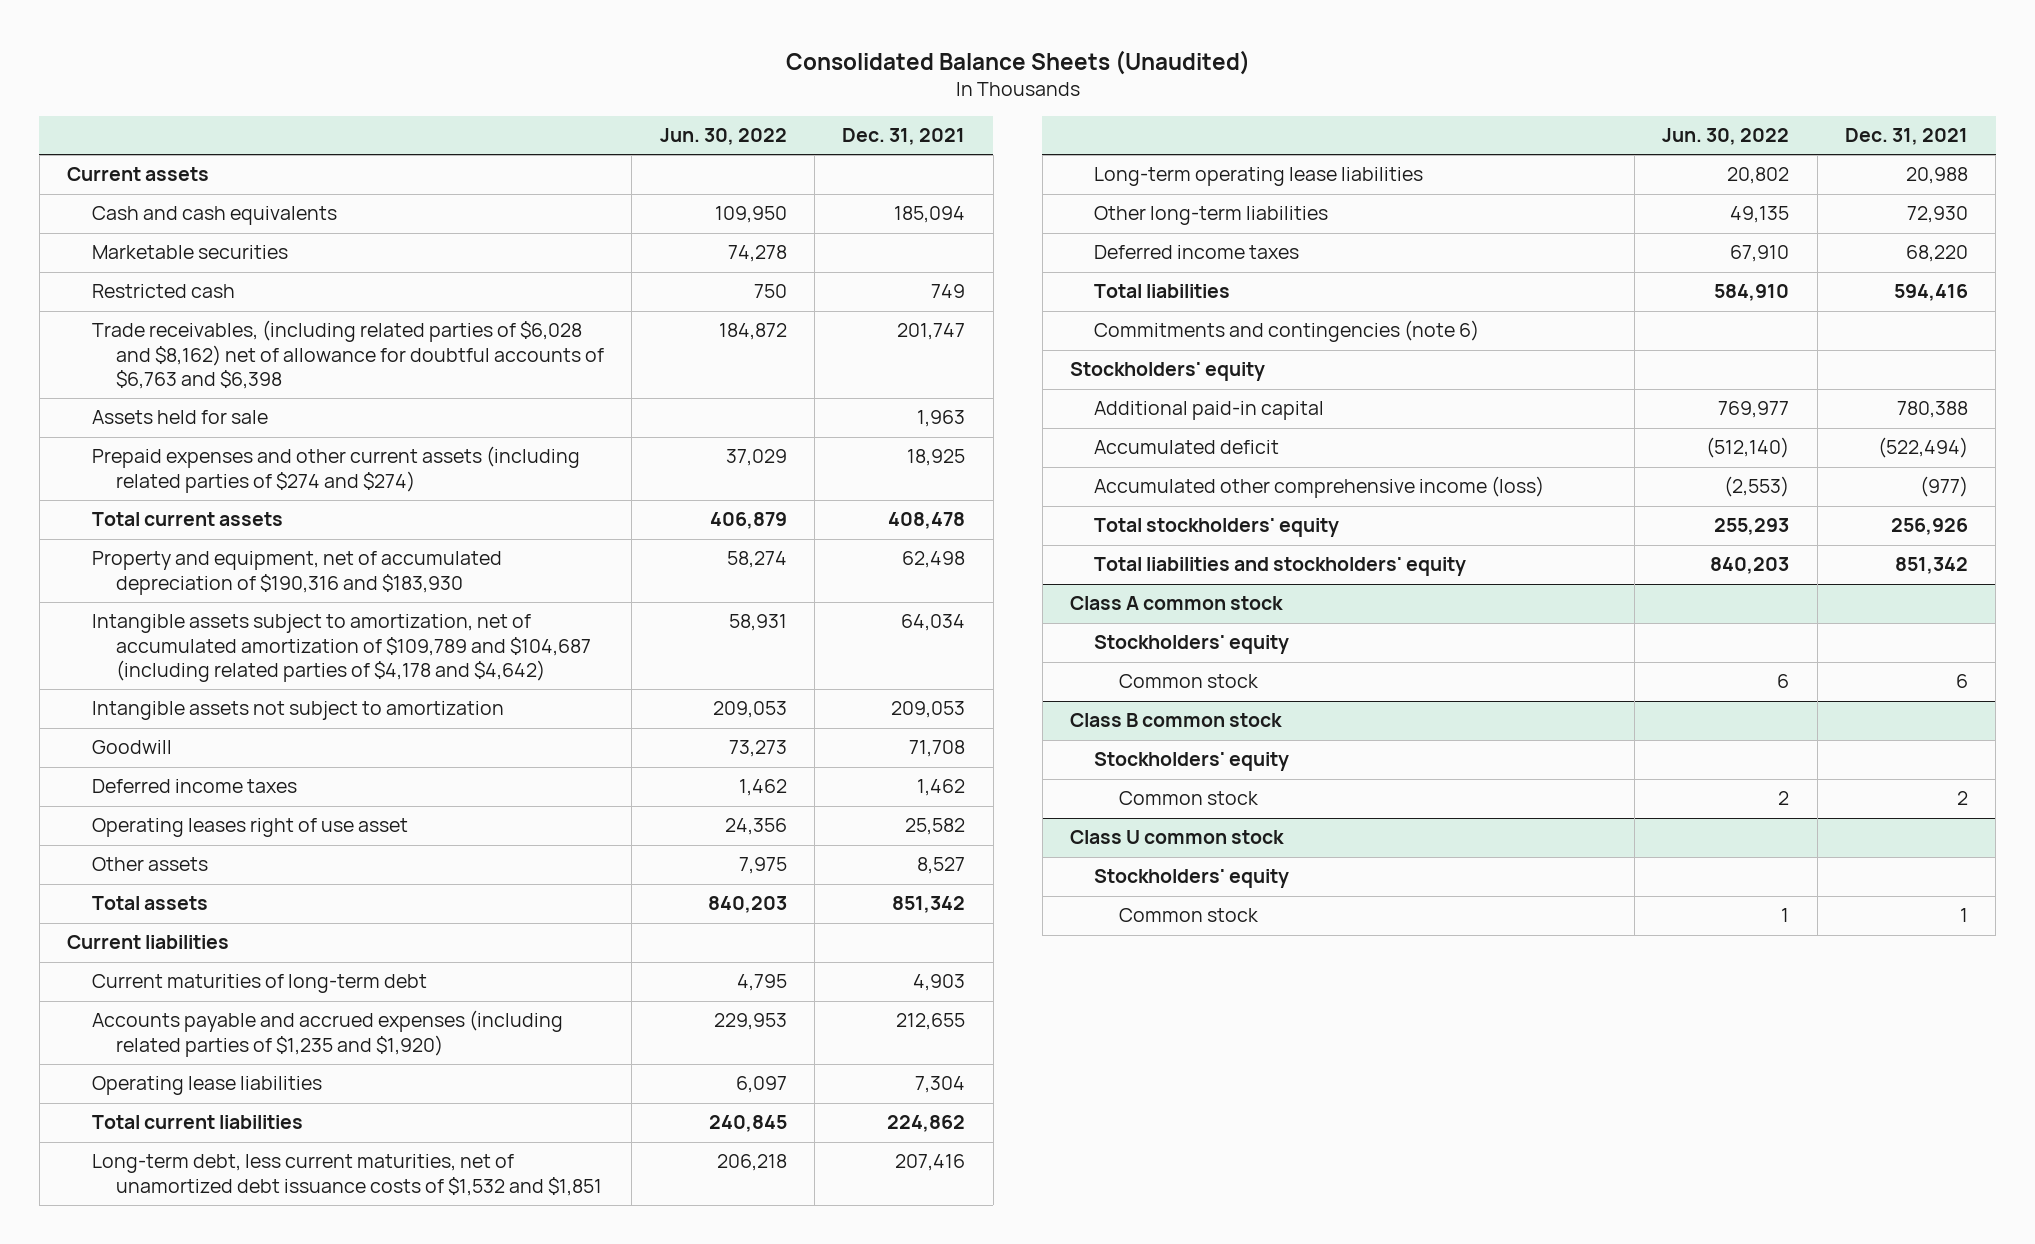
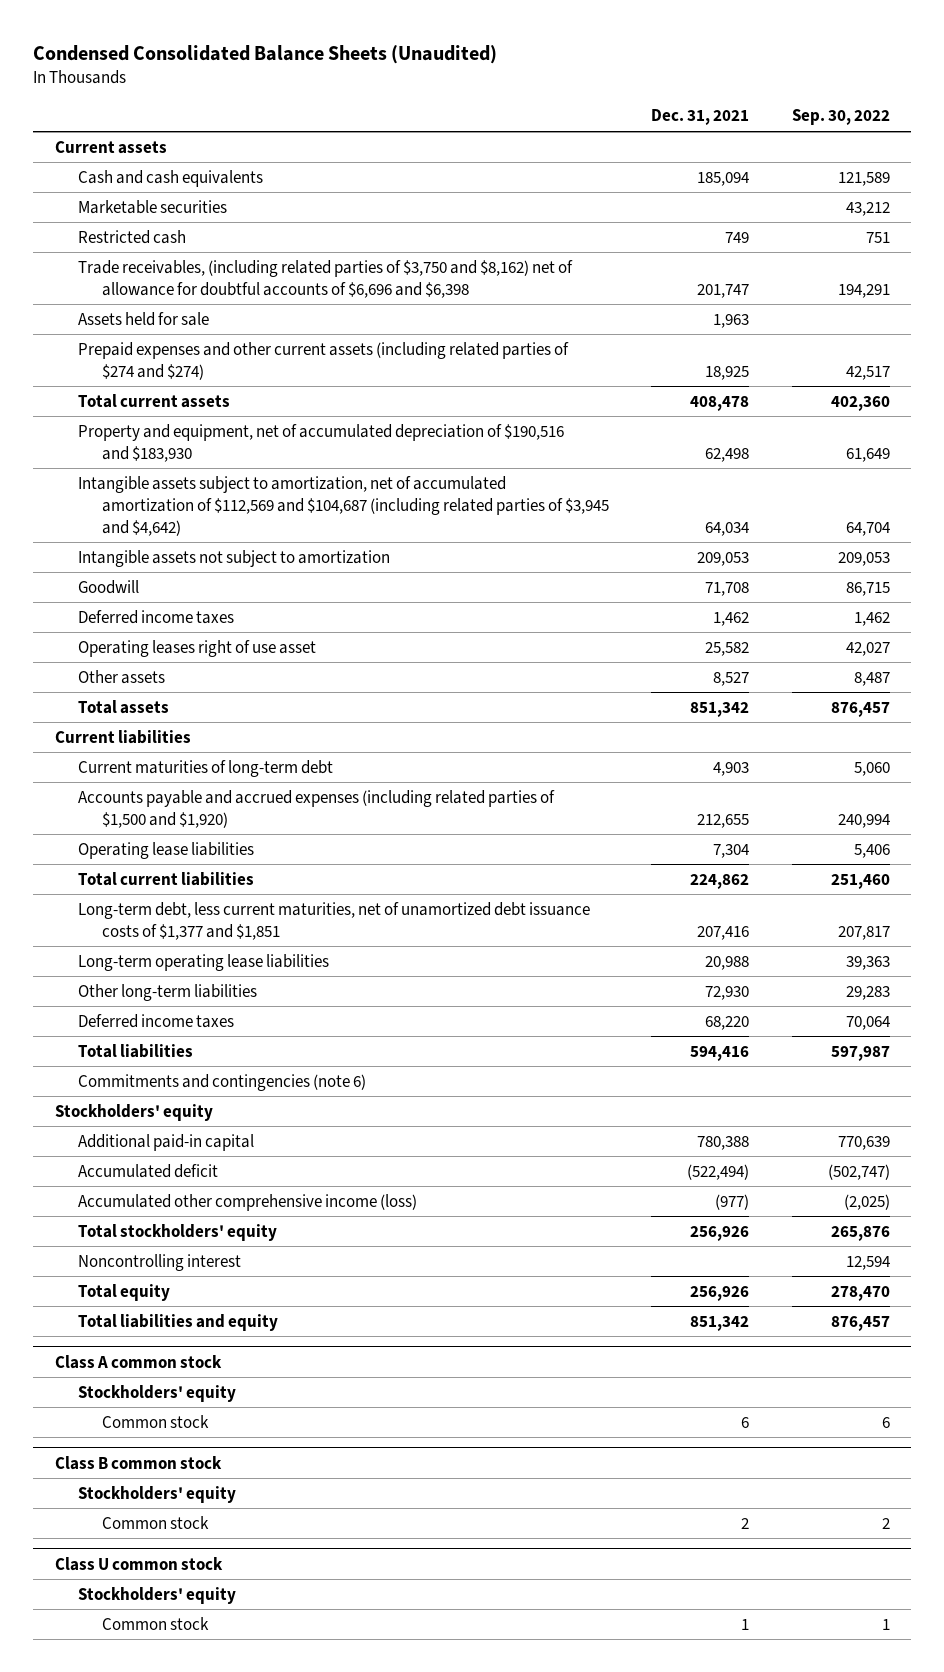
[785,49,1250,75] Consolidated Balance Sheets (Unaudited) -> [33,45,498,65] Condensed Consolidated Balance Sheets (Unaudited)
[659,128,787,146] Jun. 30, 2022 -> none
none -> [791,109,890,126] Sep. 30, 2022
[91,320,605,389] Trade receivables, (including related parties of $6,028 and $8,162) net of allowance for doubtful accounts of $6,763 and $6,398 -> [78,259,574,298] Trade receivables, (including related parties of $3,750 and $8,162) net of allowance for doubtful accounts of $6,696 and $6,398
[91,551,502,595] Property and equipment, net of accumulated depreciation of $190,316 and $183,930 -> [78,423,565,462] Property and equipment, net of accumulated depreciation of $190,516 and $183,930
[91,614,592,682] Intangible assets subject to amortization, net of accumulated amortization of $109,789 and $104,687 (including related parties of $4,178 and $4,642) -> [78,475,609,536] Intangible assets subject to amortization, net of accumulated amortization of $112,569 and $104,687 (including related parties of $3,945 and $4,642)
[91,1010,563,1057] Accounts payable and accrued expenses (including related parties of $1,235 and $1,920) -> [78,789,556,828] Accounts payable and accrued expenses (including related parties of $1,500 and $1,920)
[91,1154,603,1196] Long-term debt, less current maturities, net of unamortized debt issuance costs of $1,532 and $1,851 -> [78,901,591,940] Long-term debt, less current maturities, net of unamortized debt issuance costs of $1,377 and $1,851
none -> [78,1253,242,1271] Noncontrolling interest
none -> [78,1283,171,1301] Total equity
[1094,557,1467,577] Total liabilities and stockholders' equity -> [78,1313,279,1331] Total liabilities and equity

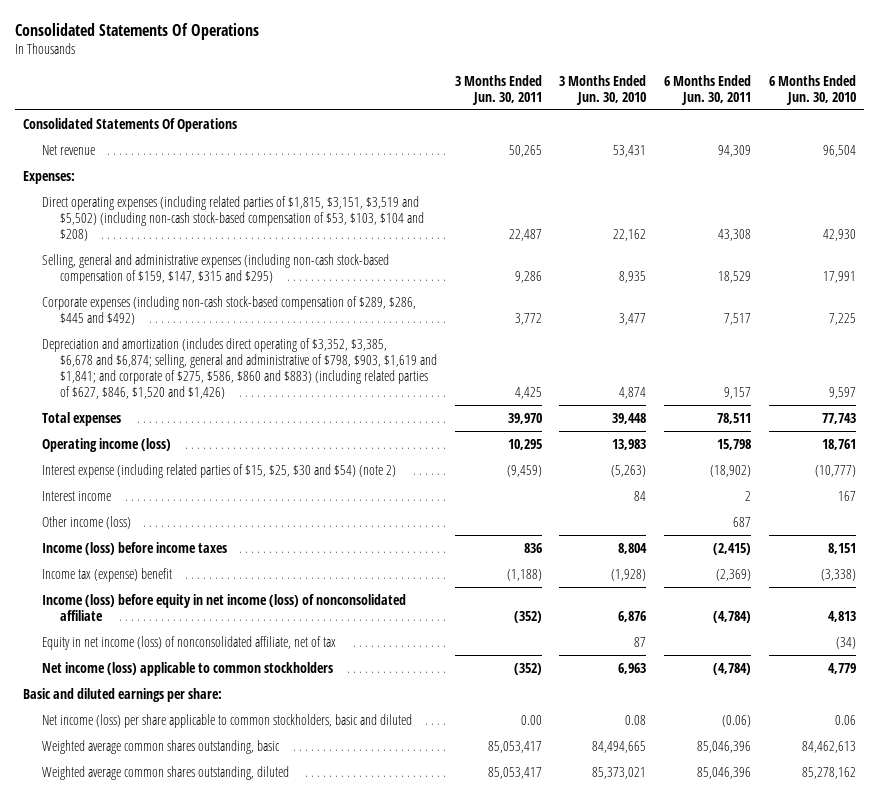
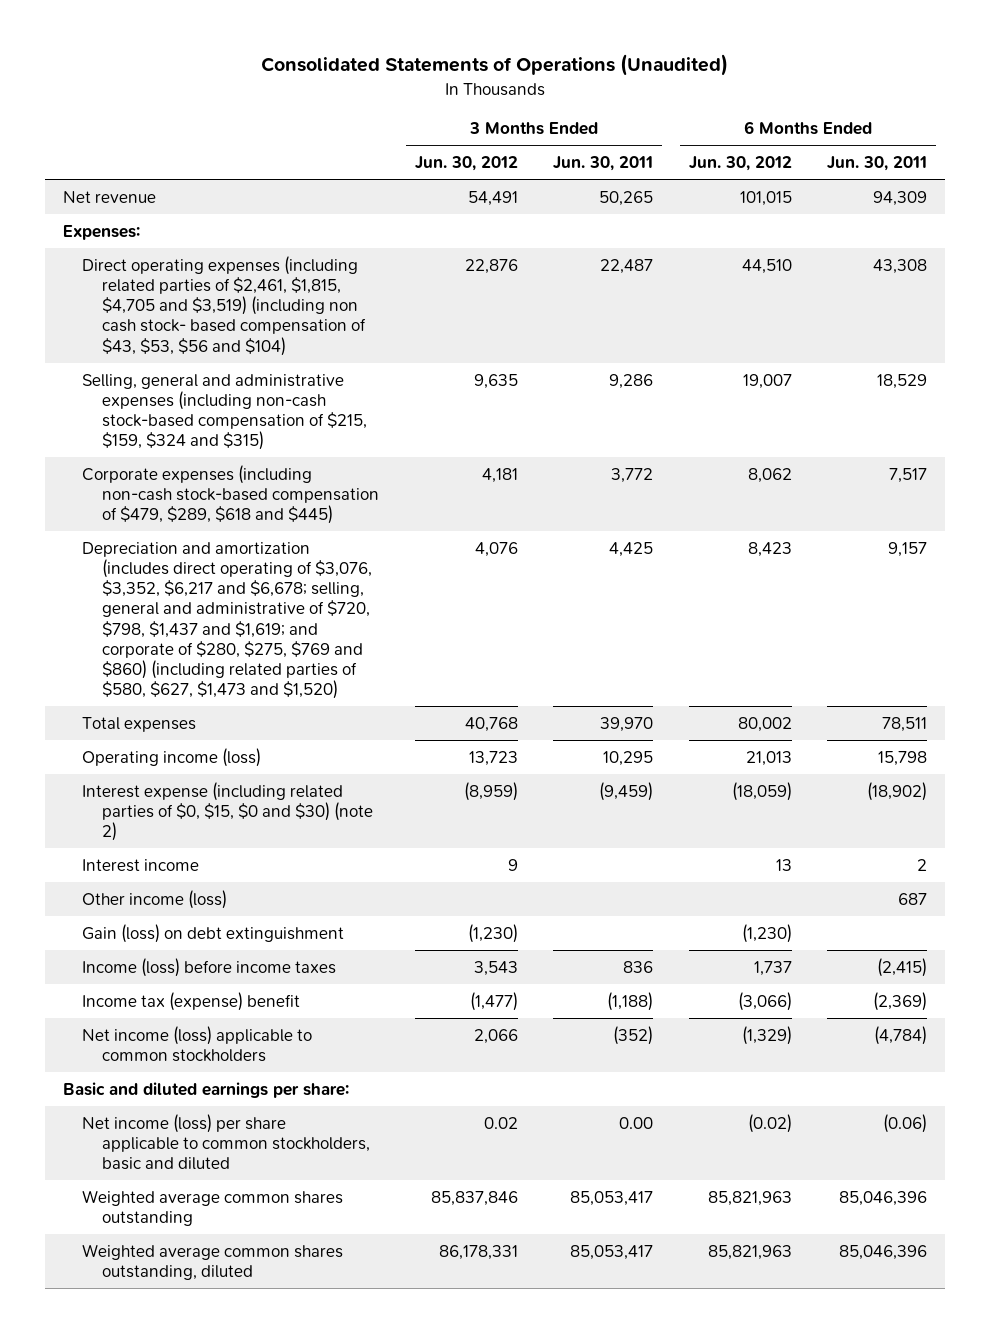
[14,22,259,40] Consolidated Statements Of Operations -> [261,54,729,77] Consolidated Statements of Operations (Unaudited)
[559,74,647,105] 3 Months Ended Jun. 30, 2010 -> none
[768,74,856,105] 6 Months Ended Jun. 30, 2010 -> none
none -> [414,156,518,172] Jun. 30, 2012
none -> [688,156,792,172] Jun. 30, 2012
[23,117,238,132] Consolidated Statements Of Operations -> none
[41,195,425,241] Direct operating expenses (including related parties of $1,815, $3,151, $3,519 and $5,502) (including non-cash stock-based compensation of $53, $103, $104 and $208) -> [82,255,367,356] Direct operating expenses (including related parties of $2,461, $1,815, $4,705 and $3,519) (including non cash stock- based compensation of $43, $53, $56 and $104)
[41,253,389,284] Selling, general and administrative expenses (including non-cash stock-based compensation of $159, $147, $315 and $295) -> [82,373,368,451] Selling, general and administrative expenses (including non-cash stock-based compensation of $215, $159, $324 and $315)
[41,295,416,325] Corporate expenses (including non-cash stock-based compensation of $289, $286, $445 and $492) -> [82,464,380,525] Corporate expenses (including non-cash stock-based compensation of $479, $289, $618 and $445)
[41,337,438,399] Depreciation and amortization (includes direct operating of $3,352, $3,385, $6,678 and $6,874; selling, general and administrative of $798, $903, $1,619 and $1,841; and corporate of $275, $586, $860 and $883) (including related parties of $627, $846, $1,520 and $1,426) -> [82,541,373,700] Depreciation and amortization (includes direct operating of $3,076, $3,352, $6,217 and $6,678; selling, general and administrative of $720, $798, $1,437 and $1,619; and corporate of $280, $275, $769 and $860) (including related parties of $580, $627, $1,473 and $1,520)
[41,463,396,478] Interest expense (including related parties of $15, $25, $30 and $54) (note 2) -> [82,781,374,842] Interest expense (including related parties of $0, $15, $0 and $30) (note 2)
none -> [82,923,345,943] Gain (loss) on debt extinguishment
[41,593,406,621] Income (loss) before equity in net income (loss) of nonconsolidated affiliate -> none
[41,635,336,650] Equity in net income (loss) of nonconsolidated affiliate, net of tax -> none
[41,739,280,754] Weighted average common shares outstanding, basic -> [82,1189,344,1226] Weighted average common shares outstanding

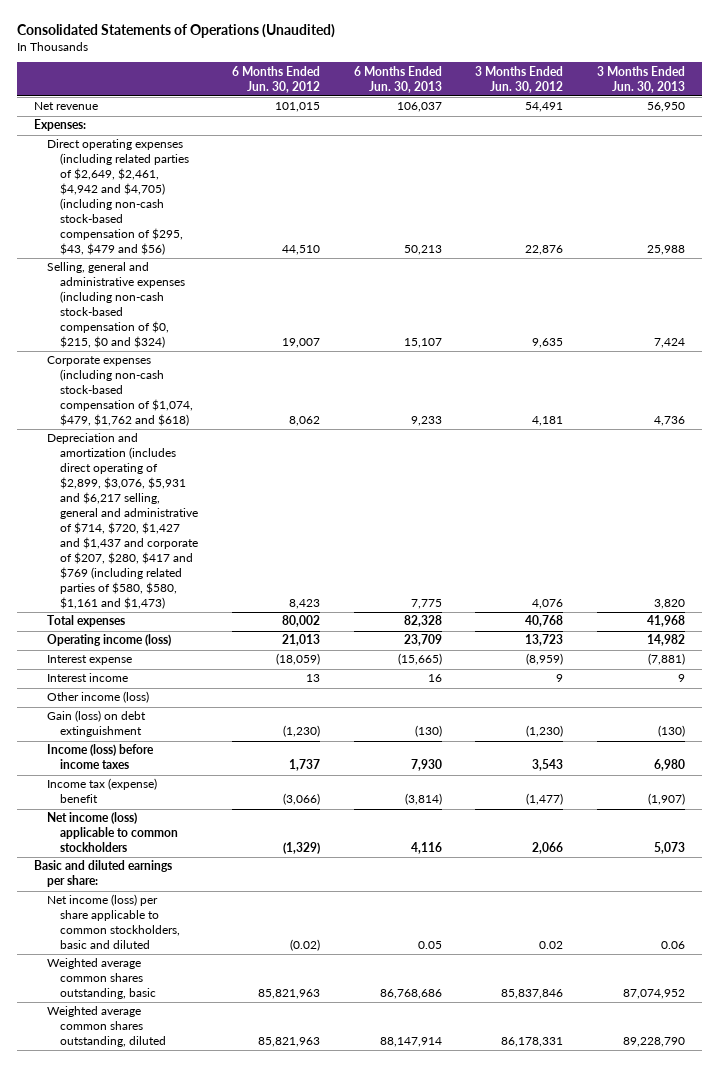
[553,156,654,172] Jun. 30, 2011 -> none
[827,156,928,172] Jun. 30, 2011 -> none
none -> [353,65,442,93] 6 Months Ended Jun. 30, 2013
none -> [597,65,686,93] 3 Months Ended Jun. 30, 2013
[82,255,367,356] Direct operating expenses (including related parties of $2,461, $1,815, $4,705 and $3,519) (including non cash stock- based compensation of $43, $53, $56 and $104) -> [46,139,189,256] Direct operating expenses (including related parties of $2,649, $2,461, $4,942 and $4,705) (including non-cash stock-based compensation of $295, $43, $479 and $56)
[82,373,368,451] Selling, general and administrative expenses (including non-cash stock-based compensation of $215, $159, $324 and $315) -> [46,262,185,349] Selling, general and administrative expenses (including non-cash stock-based compensation of $0, $215, $0 and $324)
[82,464,380,525] Corporate expenses (including non-cash stock-based compensation of $479, $289, $618 and $445) -> [46,356,193,427] Corporate expenses (including non-cash stock-based compensation of $1,074, $479, $1,762 and $618)
[82,541,373,700] Depreciation and amortization (includes direct operating of $3,076, $3,352, $6,217 and $6,678; selling, general and administrative of $720, $798, $1,437 and $1,619; and corporate of $280, $275, $769 and $860) (including related parties of $580, $627, $1,473 and $1,520) -> [46,433,198,610] Depreciation and amortization (includes direct operating of $2,899, $3,076, $5,931 and $6,217 selling, general and administrative of $714, $720, $1,427 and $1,437 and corporate of $207, $280, $417 and $769 (including related parties of $580, $580, $1,161 and $1,473)
[82,781,374,842] Interest expense (including related parties of $0, $15, $0 and $30) (note 2) -> [46,655,132,666] Interest expense
[82,1189,344,1226] Weighted average common shares outstanding -> [46,958,156,1000] Weighted average common shares outstanding, basic

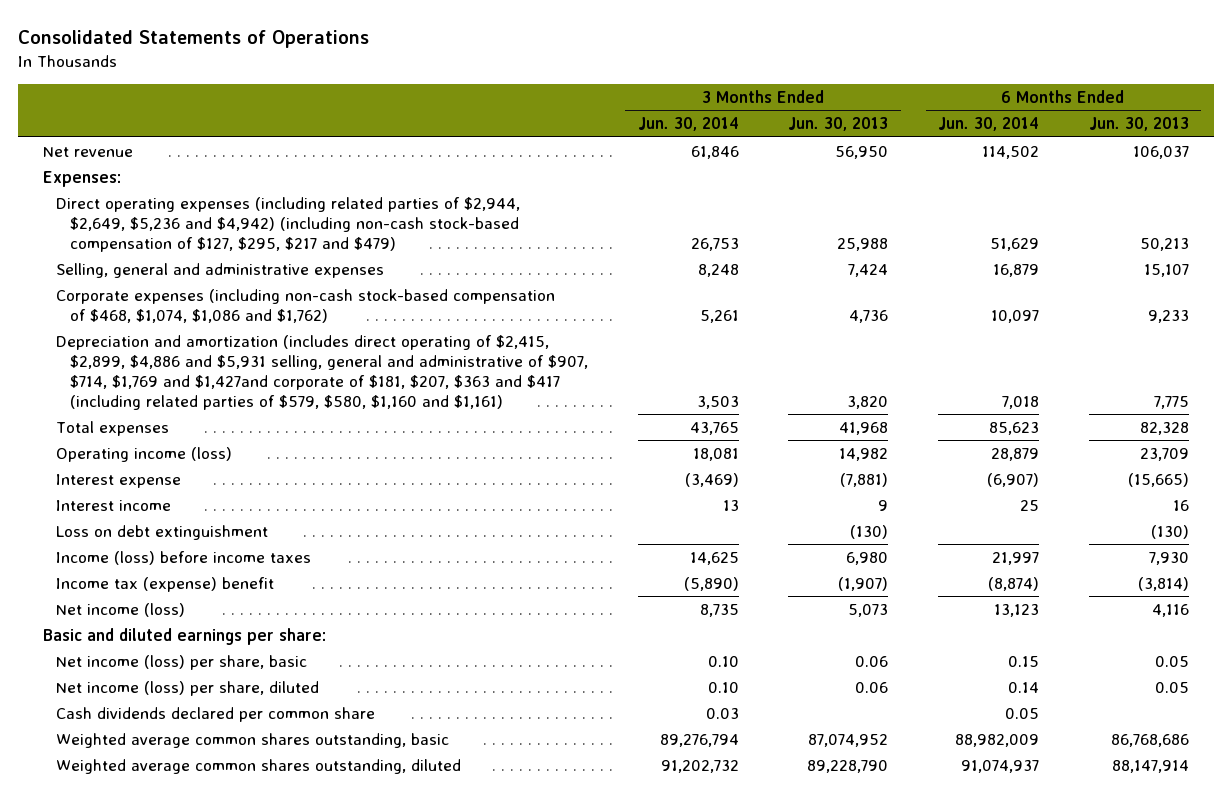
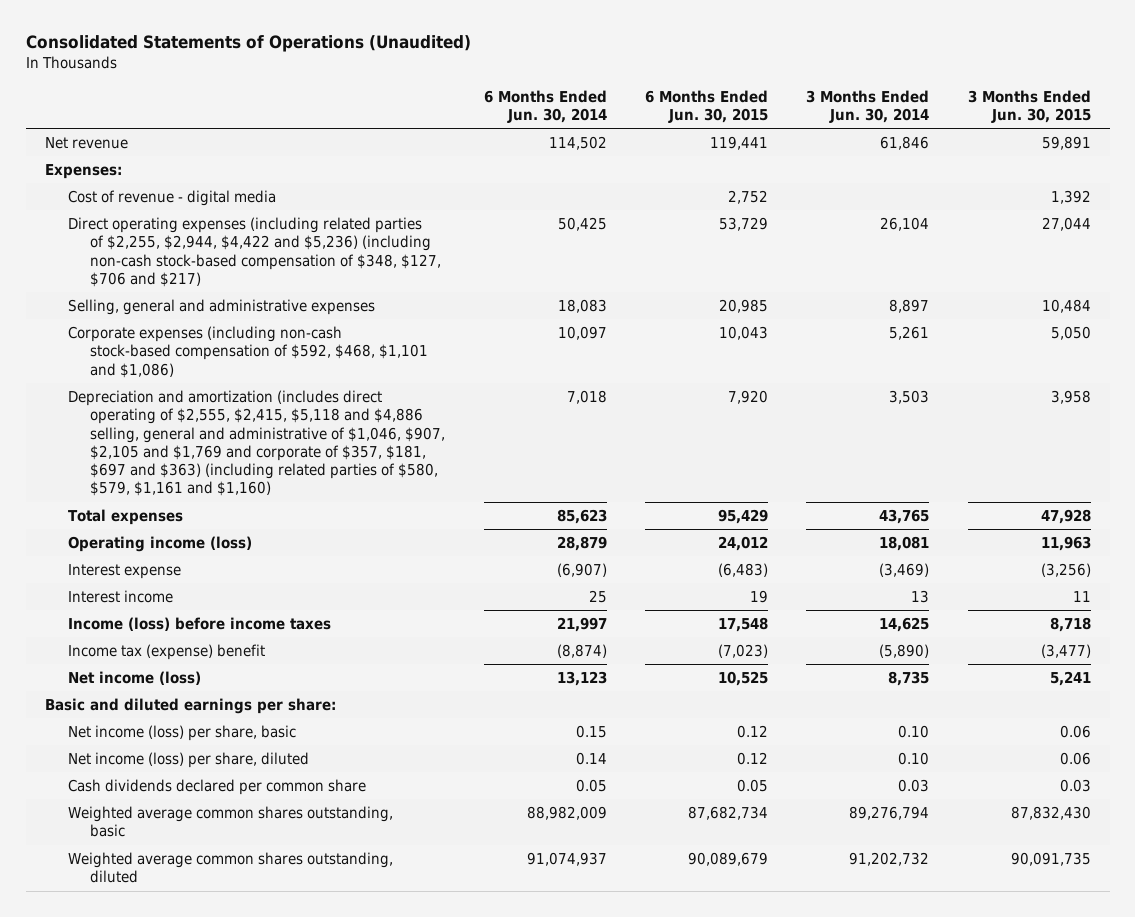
[17,30,369,49] Consolidated Statements of Operations -> [25,35,471,53] Consolidated Statements of Operations (Unaudited)
[788,117,889,132] Jun. 30, 2013 -> none
[1088,117,1189,132] Jun. 30, 2013 -> none
none -> [644,89,768,123] 6 Months Ended Jun. 30, 2015
none -> [967,89,1091,123] 3 Months Ended Jun. 30, 2015
none -> [67,190,276,207] Cost of revenue - digital media
[56,196,521,252] Direct operating expenses (including related parties of $2,944, $2,649, $5,236 and $4,942) (including non-cash stock-based compensation of $127, $295, $217 and $479) -> [67,217,442,287] Direct operating expenses (including related parties of $2,255, $2,944, $4,422 and $5,236) (including non-cash stock-based compensation of $348, $127, $706 and $217)
[690,237,739,251] 26,753 -> [880,217,930,232] 26,104
[990,237,1040,251] 51,629 -> [557,217,607,232] 50,425
[697,263,739,277] 8,248 -> [889,299,930,314] 8,897
[993,263,1040,277] 16,879 -> [557,299,607,314] 18,083
[56,288,556,323] Corporate expenses (including non-cash stock-based compensation of $468, $1,074, $1,086 and $1,762) -> [67,326,429,378] Corporate expenses (including non-cash stock-based compensation of $592, $468, $1,101 and $1,086)
[56,334,588,410] Depreciation and amortization (includes direct operating of $2,415, $2,899, $4,886 and $5,931 selling, general and administrative of $907, $714, $1,769 and $1,427and corporate of $181, $207, $363 and $417 (including related parties of $579, $580, $1,160 and $1,161) -> [67,390,446,497] Depreciation and amortization (includes direct operating of $2,555, $2,415, $5,118 and $4,886 selling, general and administrative of $1,046, $907, $2,105 and $1,769 and corporate of $357, $181, $697 and $363) (including related parties of $580, $579, $1,161 and $1,160)
[56,524,269,540] Loss on debt extinguishment -> none

